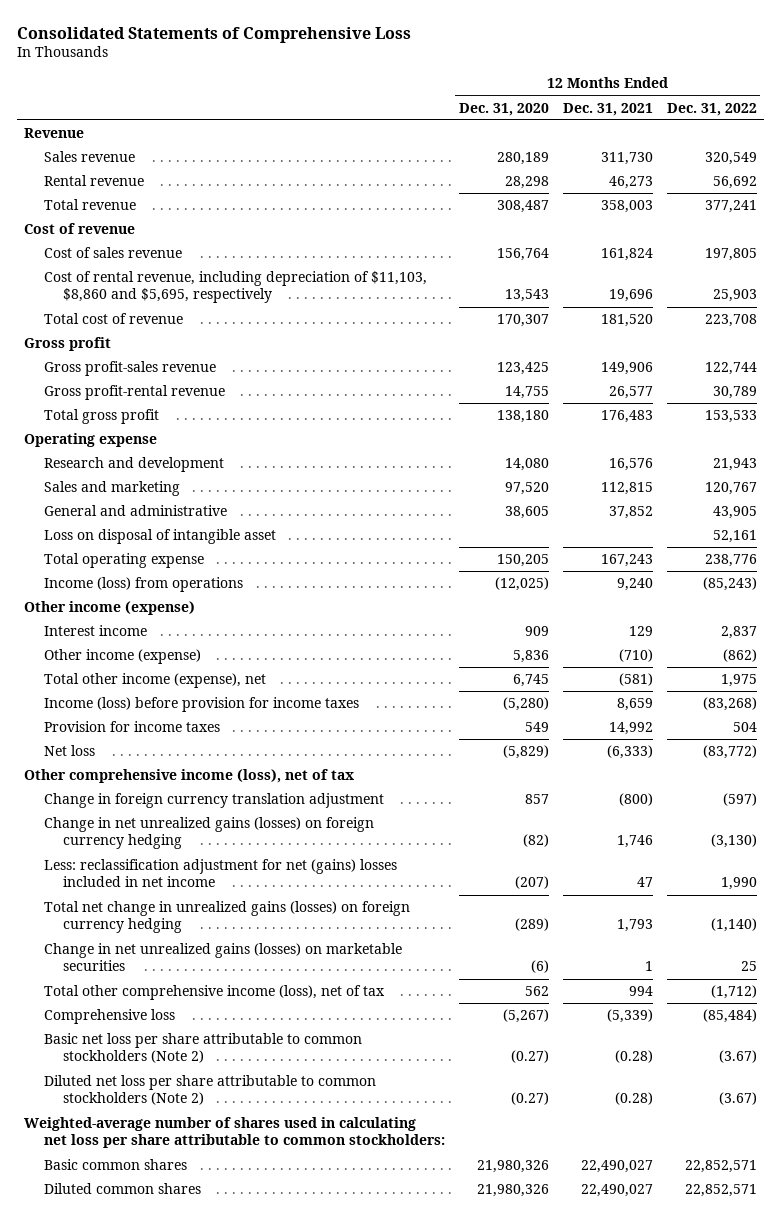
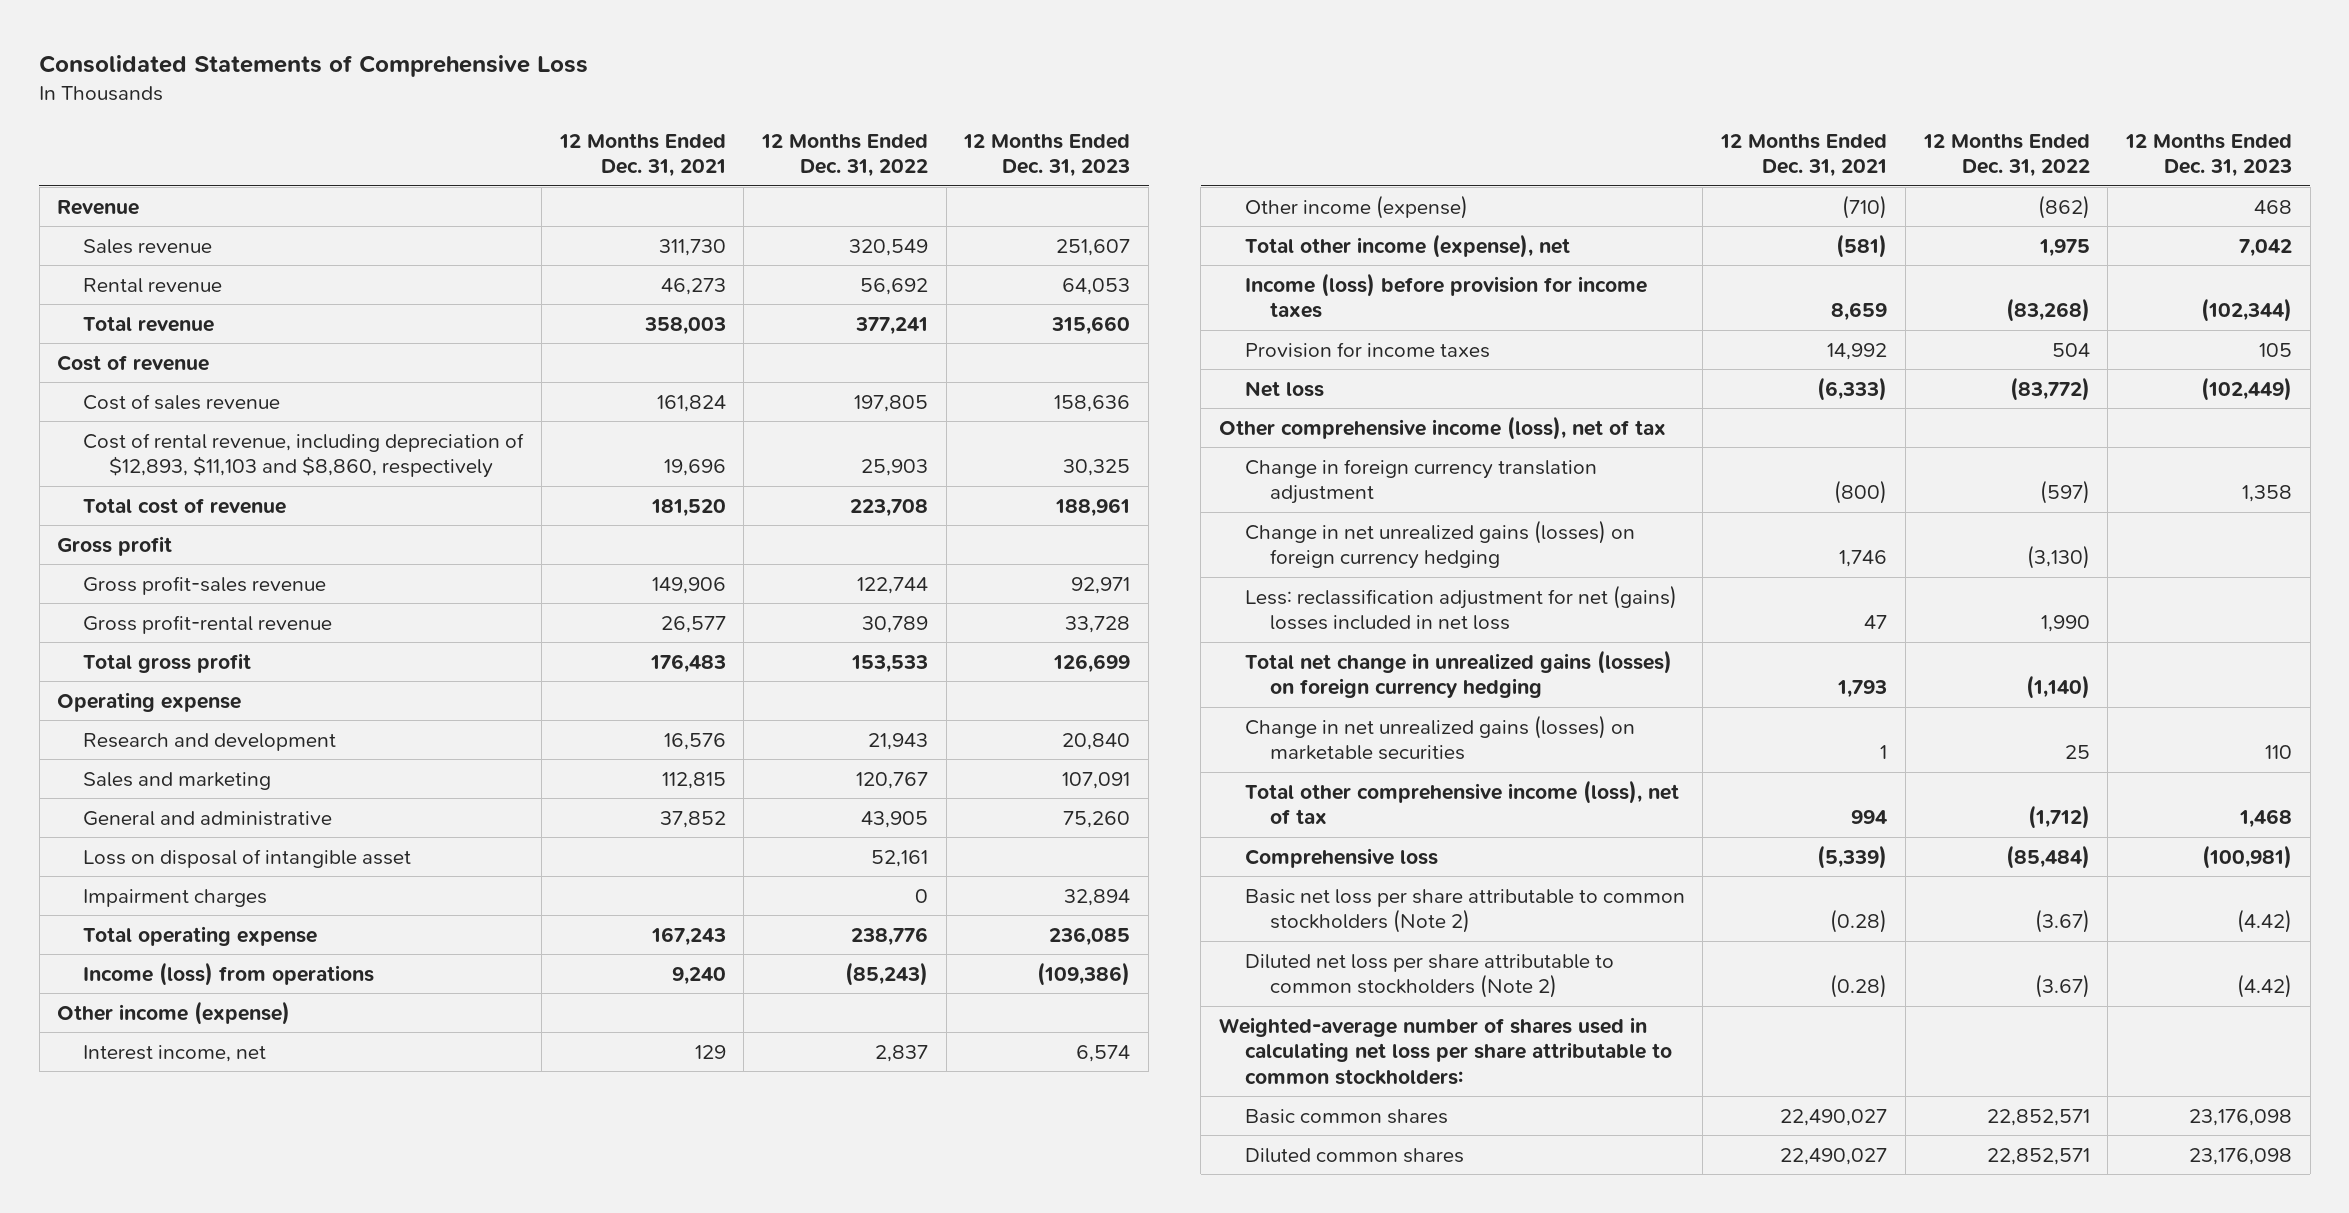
[458,102,549,116] Dec. 31, 2020 -> none
none -> [963,132,1131,177] 12 Months Ended Dec. 31, 2023
[43,271,427,304] Cost of rental revenue, including depreciation of $11,103, $8,860 and $5,695, respectively -> [83,432,525,479] Cost of rental revenue, including depreciation of $12,893, $11,103 and $8,860, respectively
none -> [83,888,268,907] Impairment charges
[43,625,147,637] Interest income -> [83,1044,267,1062] Interest income, net
[43,859,397,888] Less: reclassification adjustment for net (gains) losses included in net income -> [1244,584,1677,631] Less: reclassification adjustment for net (gains) losses included in net loss

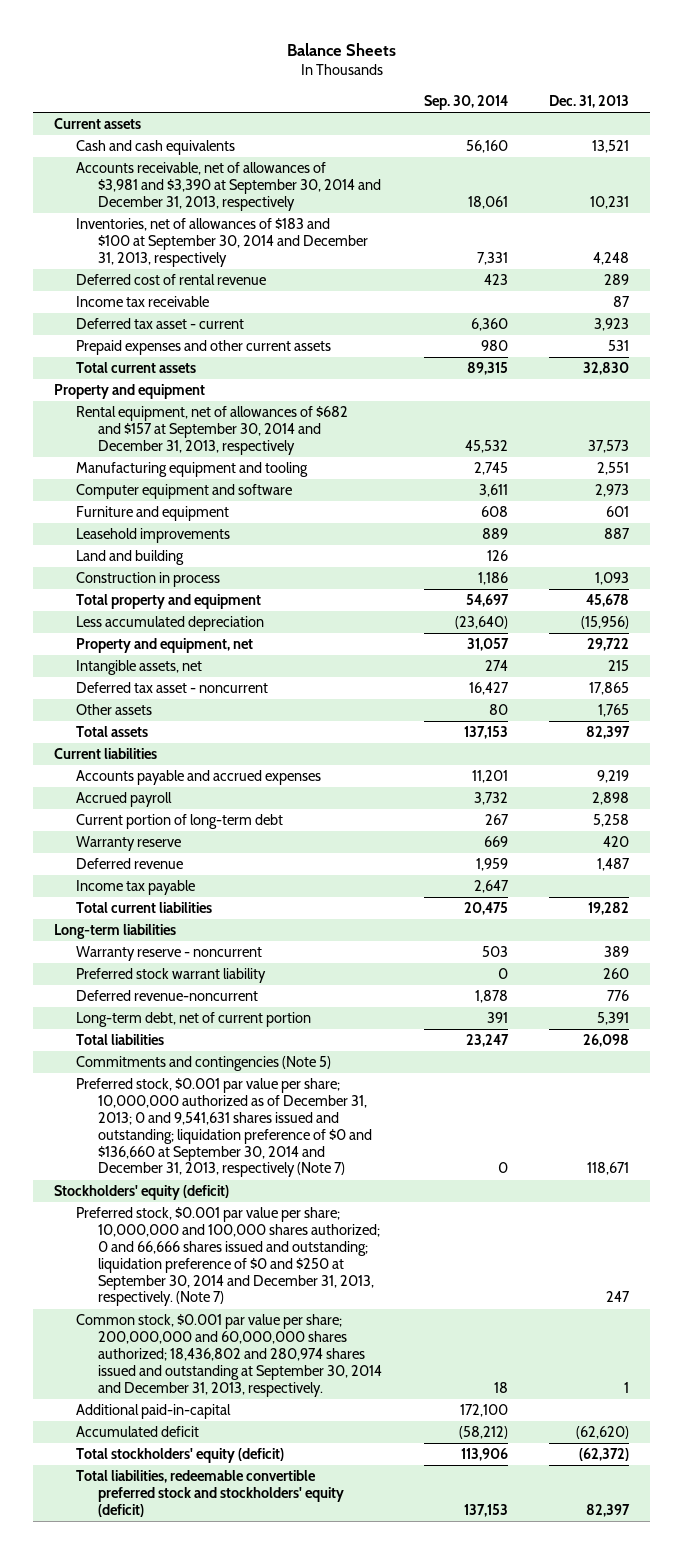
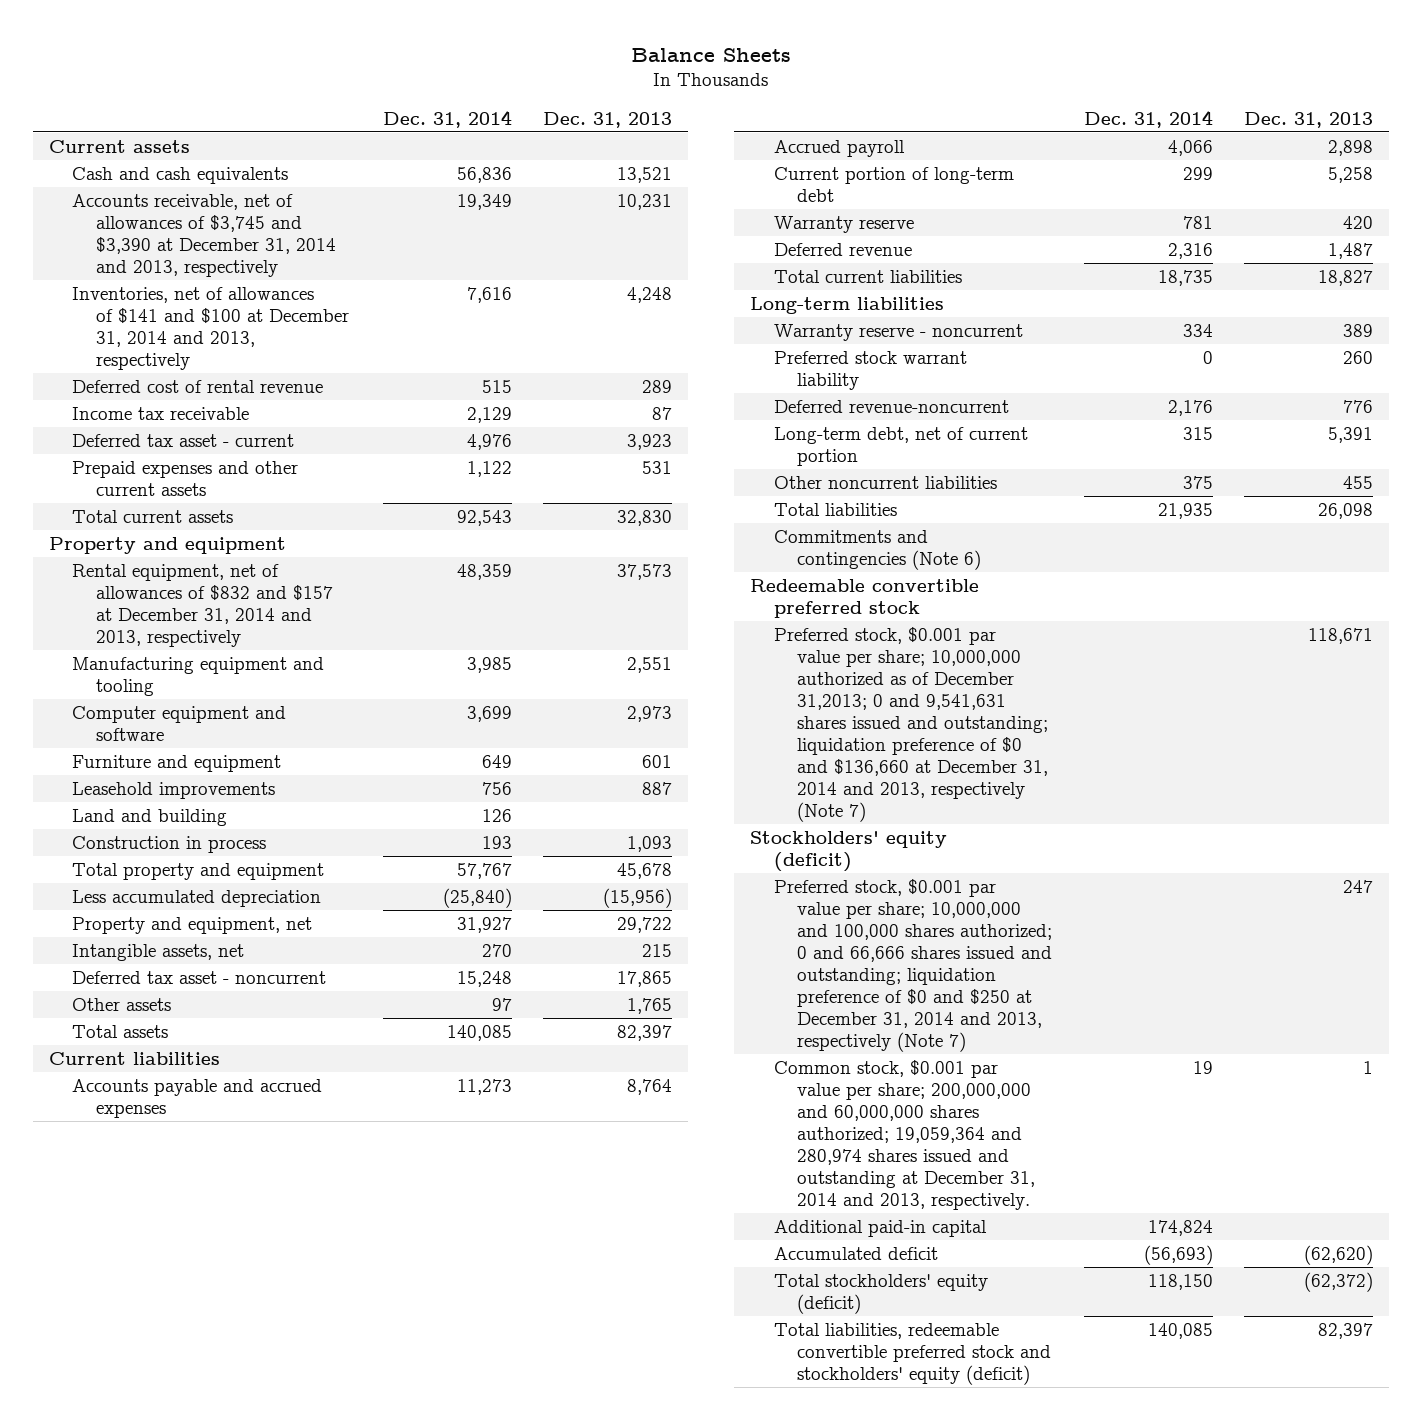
[423,95,508,111] Sep. 30, 2014 -> none
none -> [382,109,512,128] Dec. 31, 2014
[76,162,381,211] Accounts receivable, net of allowances of $3,981 and $3,390 at September 30, 2014 and December 31, 2013, respectively -> [72,193,336,277] Accounts receivable, net of allowances of $3,745 and $3,390 at December 31, 2014 and 2013, respectively
[76,218,368,267] Inventories, net of allowances of $183 and $100 at September 30, 2014 and December 31, 2013, respectively -> [72,286,349,370] Inventories, net of allowances of $141 and $100 at December 31, 2014 and 2013, respectively
[76,406,349,455] Rental equipment, net of allowances of $682 and $157 at September 30, 2014 and December 31, 2013, respectively -> [72,563,333,647] Rental equipment, net of allowances of $832 and $157 at December 31, 2014 and 2013, respectively
[597,770,630,784] 9,219 -> [627,1078,673,1095] 8,764
[76,880,196,896] Income tax payable -> none
[588,902,630,916] 19,282 -> [1318,269,1374,286] 18,827
none -> [773,475,997,489] Other noncurrent liabilities
[76,1056,332,1072] Commitments and contingencies (Note 5) -> [773,529,982,570] Commitments and contingencies (Note 6)
none -> [749,578,979,618] Redeemable convertible preferred stock
[76,1078,372,1178] Preferred stock, $0.001 par value per share; 10,000,000 authorized as of December 31, 2013; 0 and 9,541,631 shares issued and outstanding; liquidation preference of $0 and $136,660 at September 30, 2014 and December 31, 2013, respectively (Note 7) -> [773,626,1049,822] Preferred stock, $0.001 par value per share; 10,000,000 authorized as of December 31,2013; 0 and 9,541,631 shares issued and outstanding; liquidation preference of $0 and $136,660 at December 31, 2014 and 2013, respectively (Note 7)
[76,1207,380,1307] Preferred stock, $0.001 par value per share; 10,000,000 and 100,000 shares authorized; 0 and 66,666 shares issued and outstanding; liquidation preference of $0 and $250 at September 30, 2014 and December 31, 2013, respectively. (Note 7) -> [773,878,1053,1052] Preferred stock, $0.001 par value per share; 10,000,000 and 100,000 shares authorized; 0 and 66,666 shares issued and outstanding; liquidation preference of $0 and $250 at December 31, 2014 and 2013, respectively (Note 7)
[76,1314,382,1397] Common stock, $0.001 par value per share; 200,000,000 and 60,000,000 shares authorized; 18,436,802 and 280,974 shares issued and outstanding at September 30, 2014 and December 31, 2013, respectively. -> [773,1059,1036,1210] Common stock, $0.001 par value per share; 200,000,000 and 60,000,000 shares authorized; 19,059,364 and 280,974 shares issued and outstanding at December 31, 2014 and 2013, respectively.
[76,1404,232,1420] Additional paid-in-capital -> [773,1219,987,1237] Additional paid-in capital

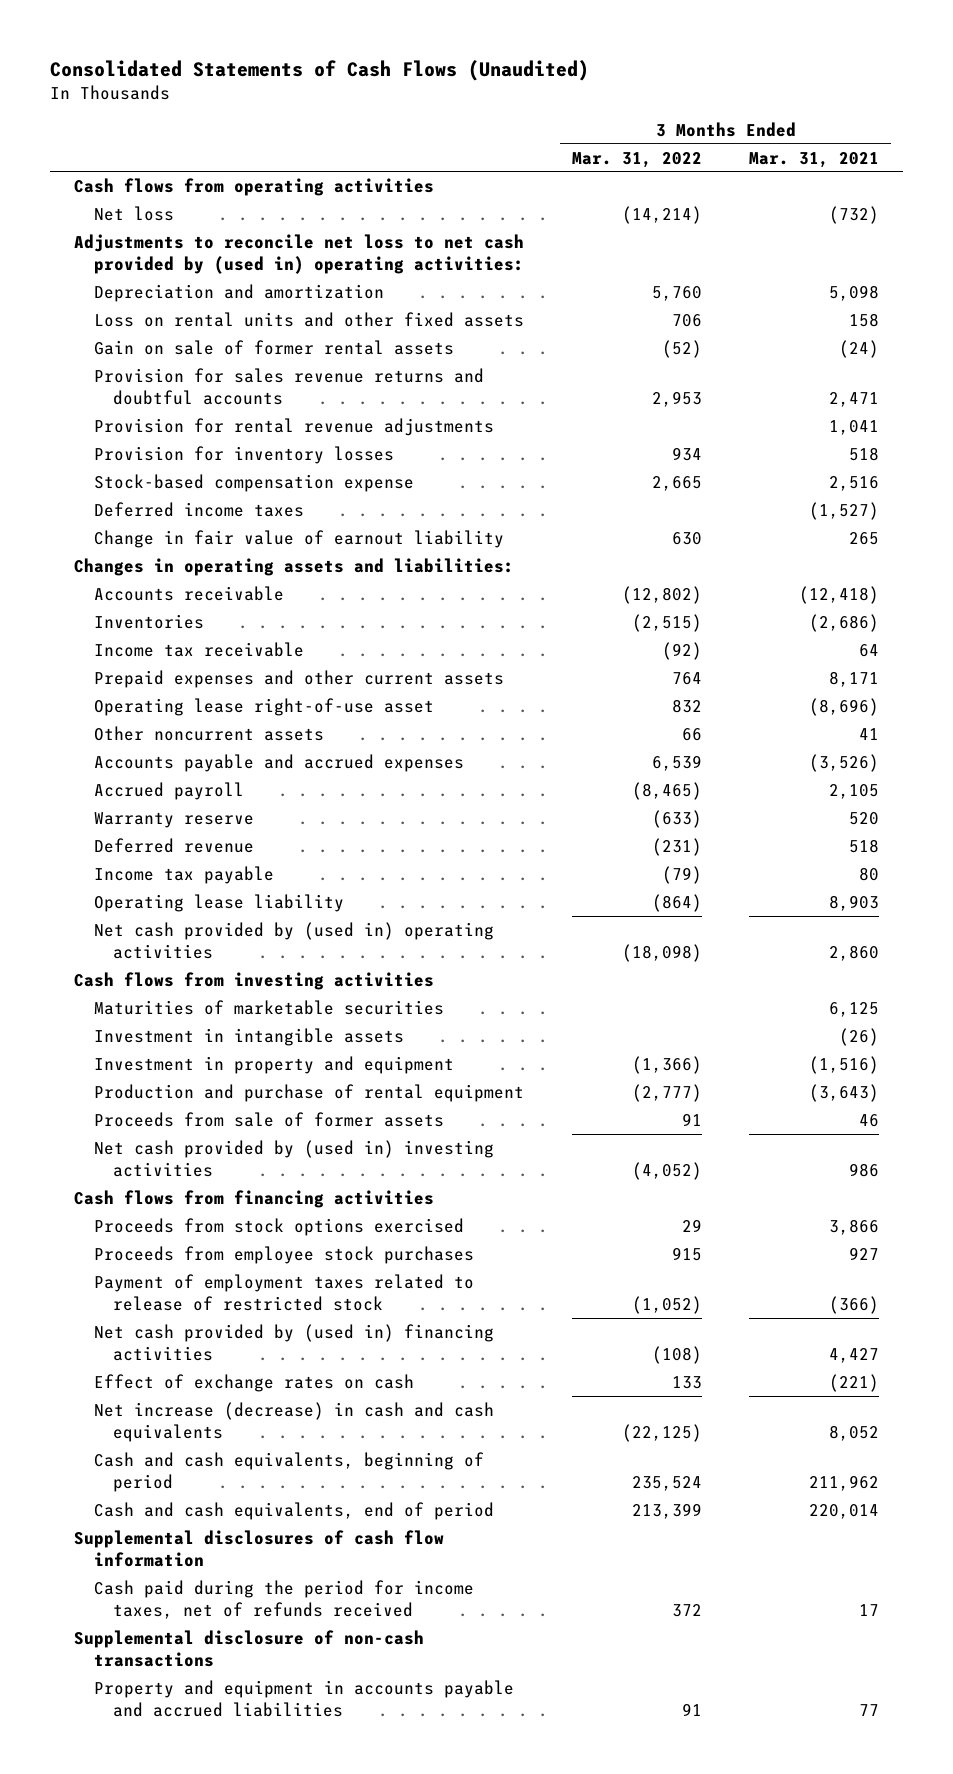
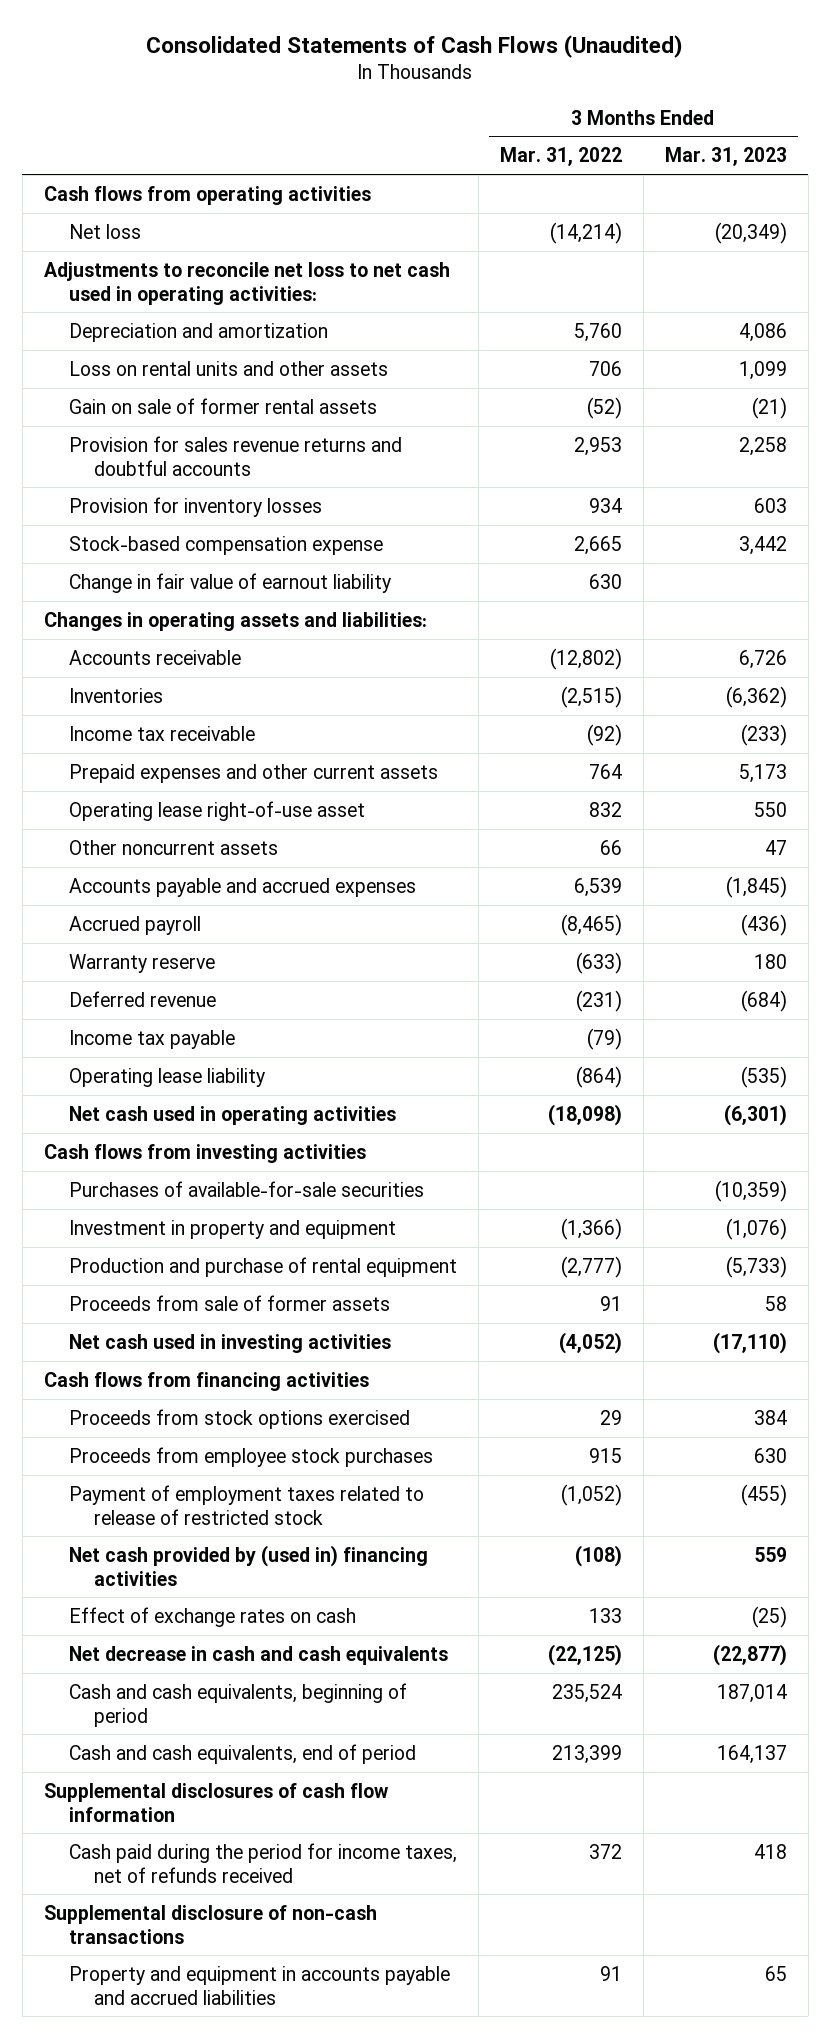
[749,151,880,168] Mar. 31, 2021 -> none
none -> [664,147,787,167] Mar. 31, 2023
[73,233,524,274] Adjustments to reconcile net loss to net cash provided by (used in) operating activities: -> [43,261,450,305] Adjustments to reconcile net loss to net cash used in operating activities:
[93,311,524,327] Loss on rental units and other fixed assets -> [68,360,388,376] Loss on rental units and other assets
[93,417,494,436] Provision for rental revenue adjustments -> none
[93,501,304,517] Deferred income taxes -> none
[93,921,494,959] Net cash provided by (used in) operating activities -> [68,1105,396,1125] Net cash used in operating activities
[93,999,444,1015] Maturities of marketable securities -> none
[93,1027,404,1046] Investment in intangible assets -> none
none -> [68,1180,424,1197] Purchases of available-for-sale securities
[93,1139,494,1177] Net cash provided by (used in) investing activities -> [68,1333,391,1353] Net cash used in investing activities
[93,1401,494,1442] Net increase (decrease) in cash and cash equivalents -> [68,1645,448,1665] Net decrease in cash and cash equivalents

